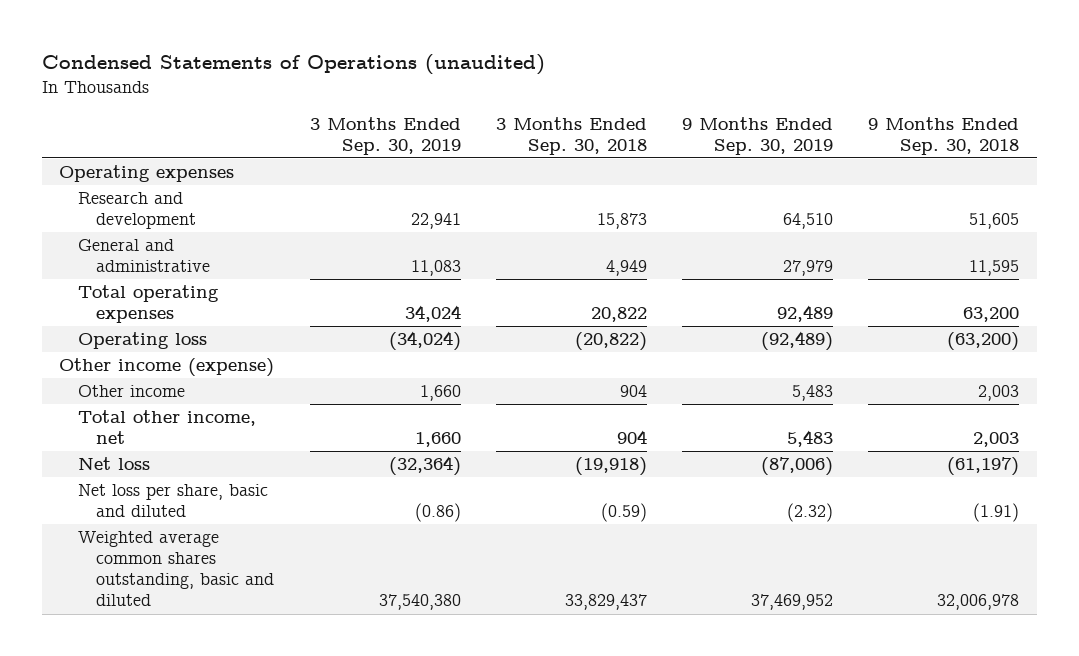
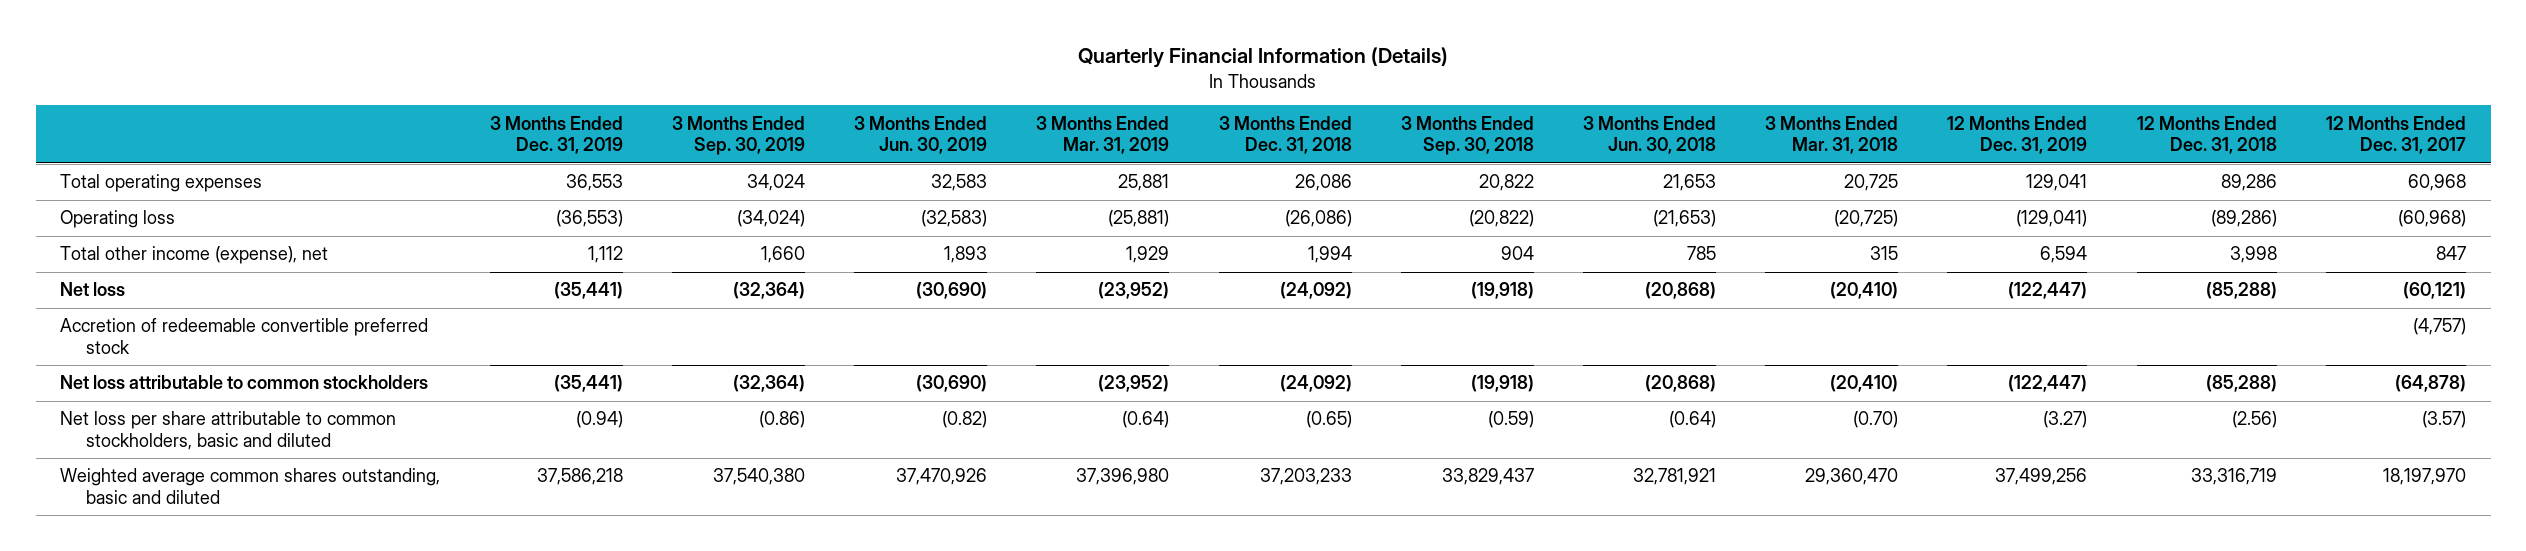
[41,54,545,76] Condensed Statements of Operations (unaudited) -> [1078,47,1449,69] Quarterly Financial Information (Details)
[682,116,834,155] 9 Months Ended Sep. 30, 2019 -> none
[868,116,1020,155] 9 Months Ended Sep. 30, 2018 -> none
none -> [489,115,623,155] 3 Months Ended Dec. 31, 2019
none -> [854,115,988,155] 3 Months Ended Jun. 30, 2019
none -> [1036,115,1170,155] 3 Months Ended Mar. 31, 2019
none -> [1218,115,1352,155] 3 Months Ended Dec. 31, 2018
none -> [1583,115,1717,155] 3 Months Ended Jun. 30, 2018
none -> [1765,115,1899,155] 3 Months Ended Mar. 31, 2018
none -> [1947,115,2088,155] 12 Months Ended Dec. 31, 2019
none -> [2136,115,2277,155] 12 Months Ended Dec. 31, 2018
none -> [2325,115,2466,155] 12 Months Ended Dec. 31, 2017
[59,165,235,183] Operating expenses -> none
[77,192,197,230] Research and development -> none
[77,239,211,273] General and administrative -> none
[59,358,275,378] Other income (expense) -> none
[77,385,185,398] Other income -> none
[77,410,256,445] Total other income, net -> [60,246,329,265] Total other income (expense), net
none -> [60,318,429,355] Accretion of redeemable convertible preferred stock
none -> [60,375,429,390] Net loss attributable to common stockholders
[77,484,268,518] Net loss per share, basic and diluted -> [60,411,397,451] Net loss per share attributable to common stockholders, basic and diluted

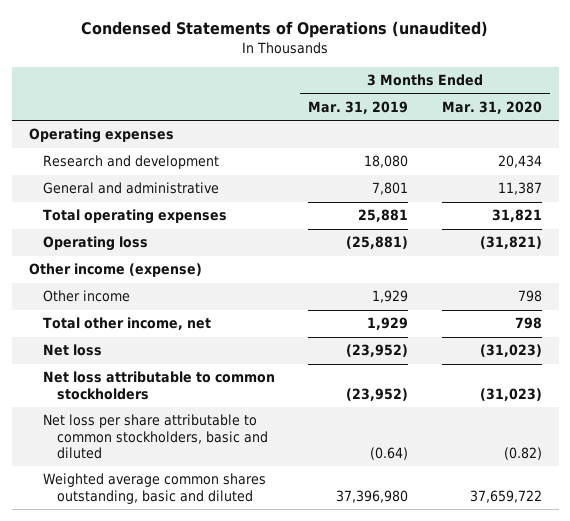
[1078,47,1449,69] Quarterly Financial Information (Details) -> [81,20,489,38] Condensed Statements of Operations (unaudited)
[489,115,623,155] 3 Months Ended Dec. 31, 2019 -> none
[671,115,805,156] 3 Months Ended Sep. 30, 2019 -> none
[854,115,988,155] 3 Months Ended Jun. 30, 2019 -> none
[1218,115,1352,155] 3 Months Ended Dec. 31, 2018 -> none
[1400,115,1534,156] 3 Months Ended Sep. 30, 2018 -> none
[1583,115,1717,155] 3 Months Ended Jun. 30, 2018 -> none
[1765,115,1899,155] 3 Months Ended Mar. 31, 2018 -> none
[1947,115,2088,155] 12 Months Ended Dec. 31, 2019 -> none
[2136,115,2277,155] 12 Months Ended Dec. 31, 2018 -> none
[2325,115,2466,155] 12 Months Ended Dec. 31, 2017 -> none
none -> [441,100,542,114] Mar. 31, 2020
none -> [28,128,174,144] Operating expenses
none -> [42,155,219,170] Research and development
none -> [42,182,219,195] General and administrative
none -> [28,263,202,278] Other income (expense)
none -> [42,290,130,303] Other income
[60,246,329,265] Total other income (expense), net -> [42,317,211,331] Total other income, net
[60,318,429,355] Accretion of redeemable convertible preferred stock -> none

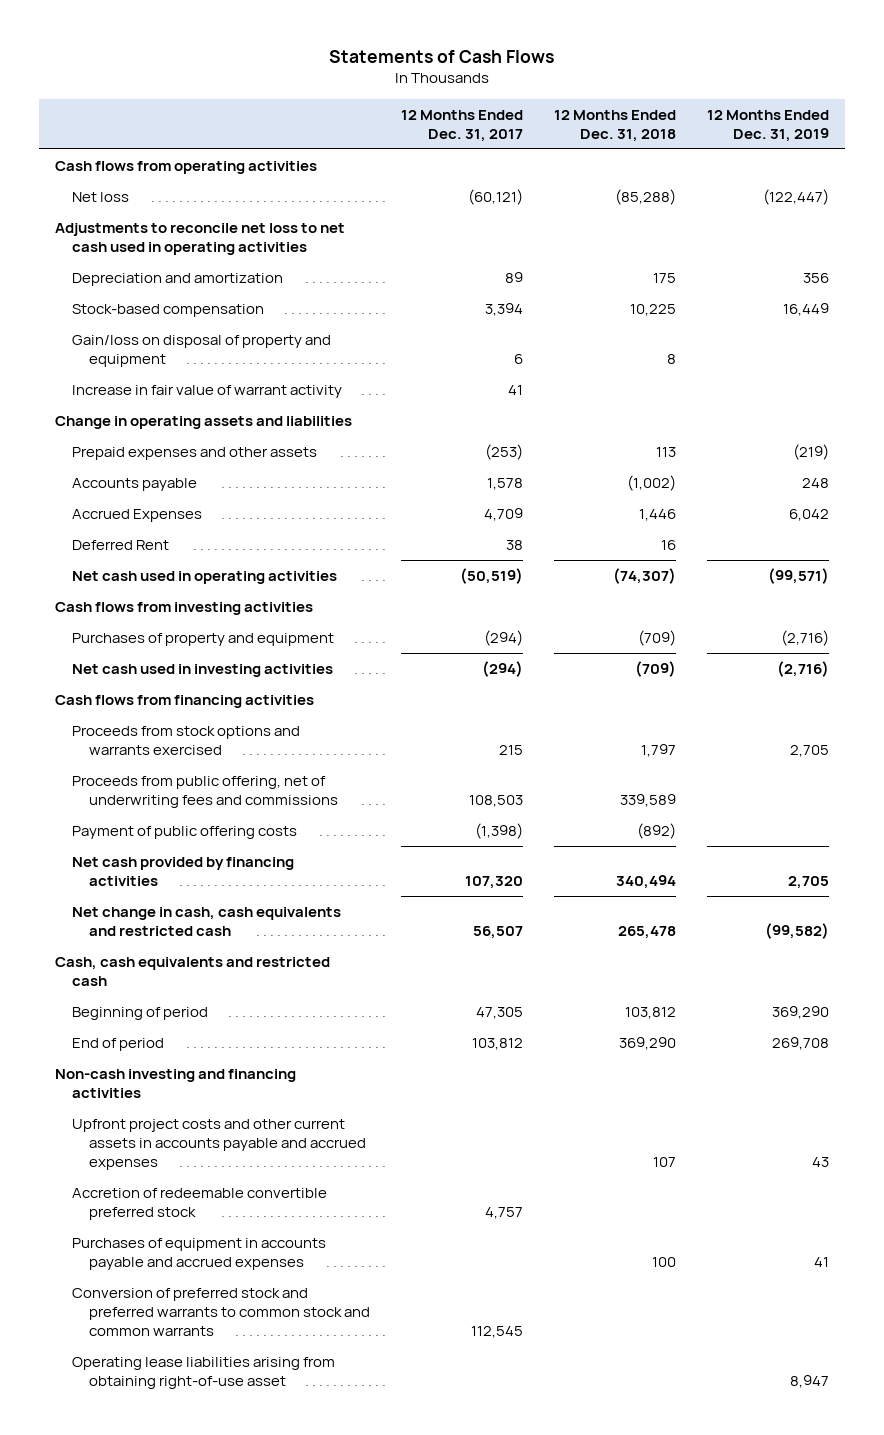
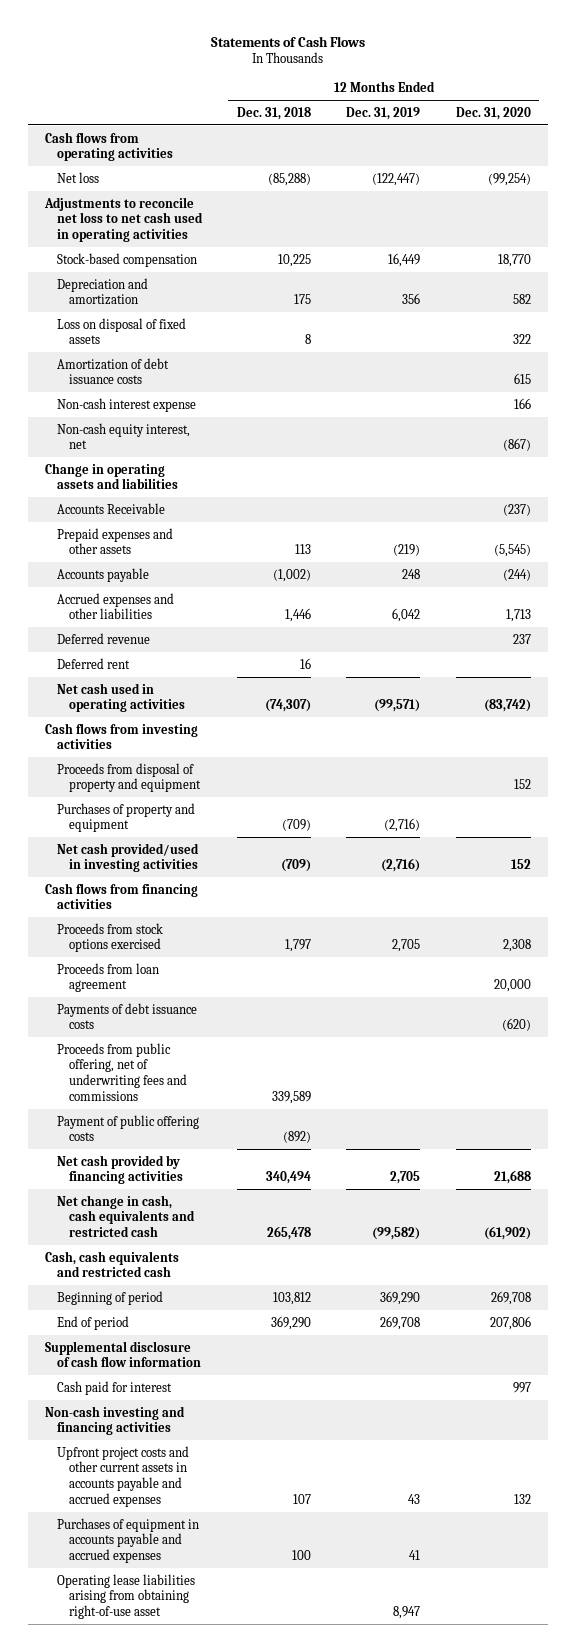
[401,109,524,142] 12 Months Ended Dec. 31, 2017 -> none
none -> [455,106,531,120] Dec. 31, 2020
[71,385,342,399] Increase in fair value of warrant activity -> none
[71,273,283,287] Depreciation and amortization -> [57,277,149,306] Depreciation and amortization
[71,335,331,368] Gain/loss on disposal of property and equipment -> [57,317,187,345] Loss on disposal of fixed assets
none -> [57,357,170,385] Amortization of debt issuance costs
none -> [57,397,197,412] Non-cash interest expense
none -> [57,422,191,450] Non-cash equity interest, net
none -> [57,502,166,514] Accounts Receivable
[71,509,202,523] Accrued Expenses -> [57,592,175,620] Accrued expenses and other liabilities
none -> [57,632,151,644] Deferred revenue
[71,540,169,551] Deferred Rent -> [57,657,131,669] Deferred rent
none -> [57,762,201,793] Proceeds from disposal of property and equipment
[71,664,333,678] Net cash used in investing activities -> [57,842,200,873] Net cash provided/used in investing activities
[71,726,300,756] Proceeds from stock options and warrants exercised -> [57,922,164,953] Proceeds from stock options exercised
none -> [57,962,160,993] Proceeds from loan agreement
none -> [57,1002,198,1030] Payments of debt issuance costs
none -> [45,1340,202,1368] Supplemental disclosure of cash flow information
none -> [57,1380,173,1395] Cash paid for interest
[71,1188,327,1221] Accretion of redeemable convertible preferred stock -> none
[71,1288,371,1337] Conversion of preferred stock and preferred warrants to common stock and common warrants -> none

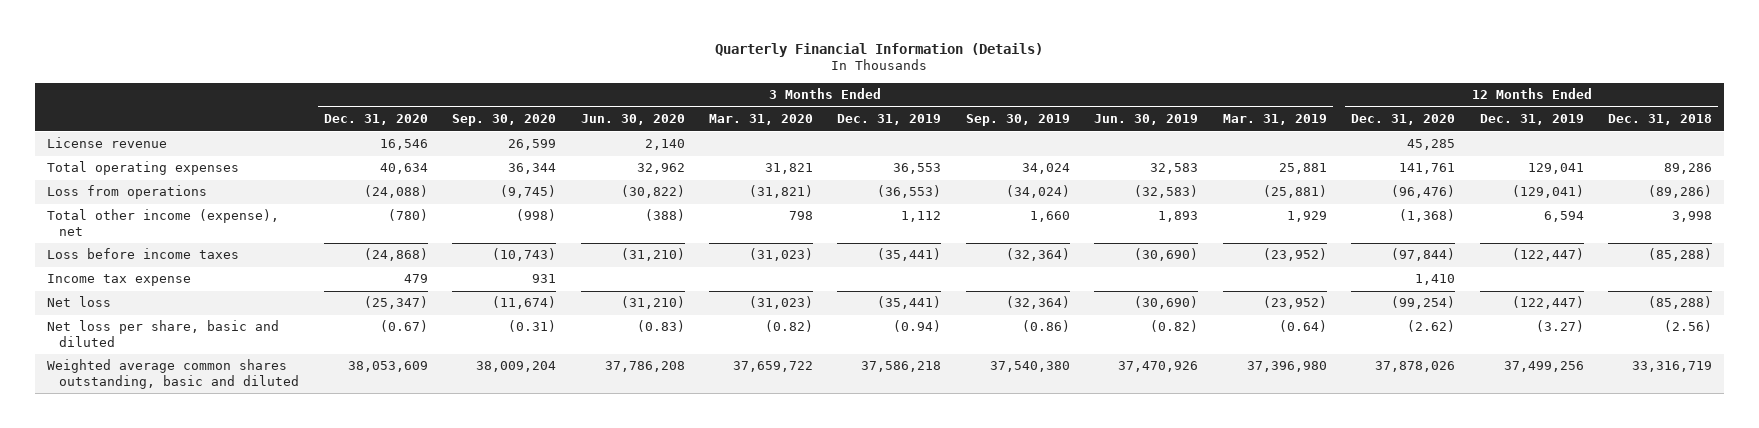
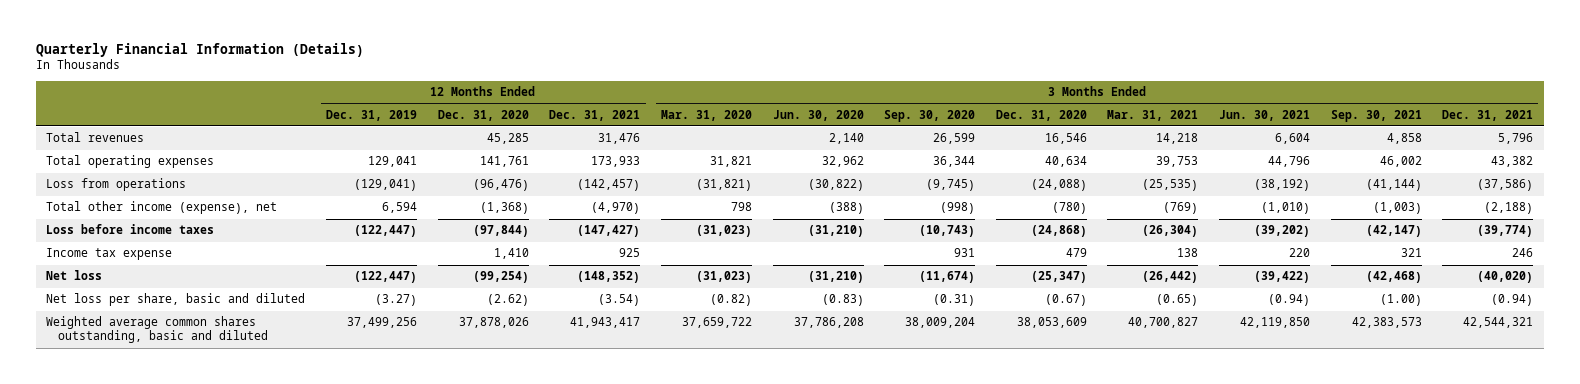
[837,114,942,126] Dec. 31, 2019 -> none
[965,114,1070,127] Sep. 30, 2019 -> none
[1094,114,1199,126] Jun. 30, 2019 -> none
[1222,114,1327,126] Mar. 31, 2019 -> none
[1607,114,1712,126] Dec. 31, 2018 -> none
none -> [549,109,641,121] Dec. 31, 2021
none -> [1107,109,1199,121] Mar. 31, 2021
none -> [1219,109,1311,121] Jun. 30, 2021
none -> [1330,109,1422,122] Sep. 30, 2021
none -> [1442,109,1534,121] Dec. 31, 2021
[46,137,167,149] License revenue -> [46,132,145,143] Total revenues

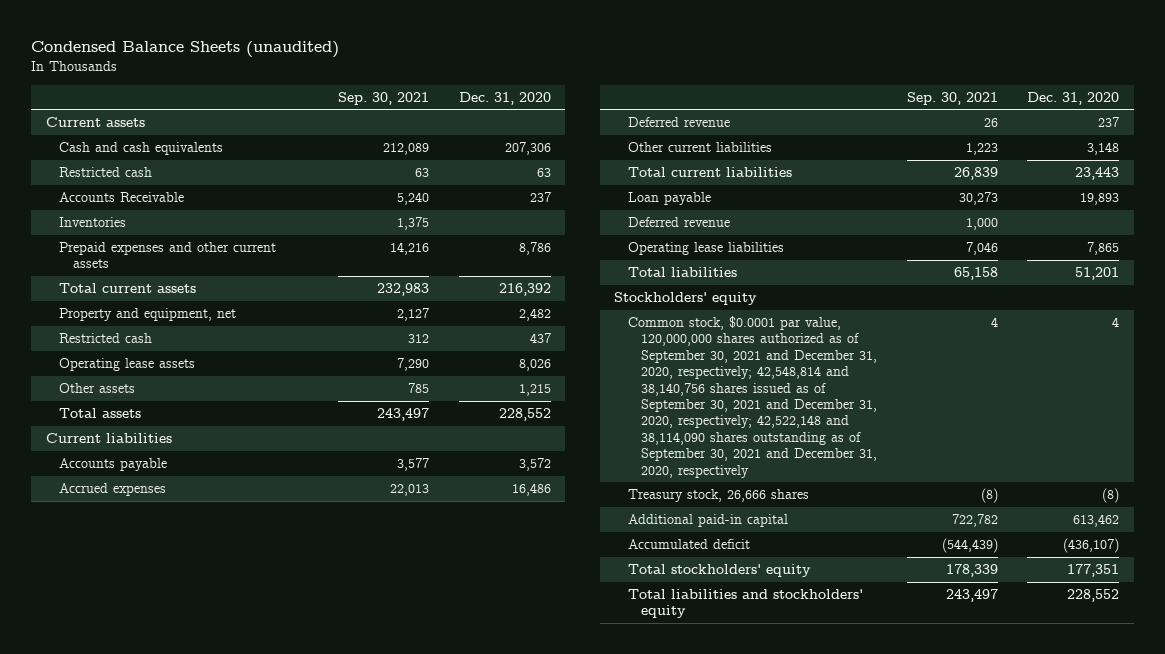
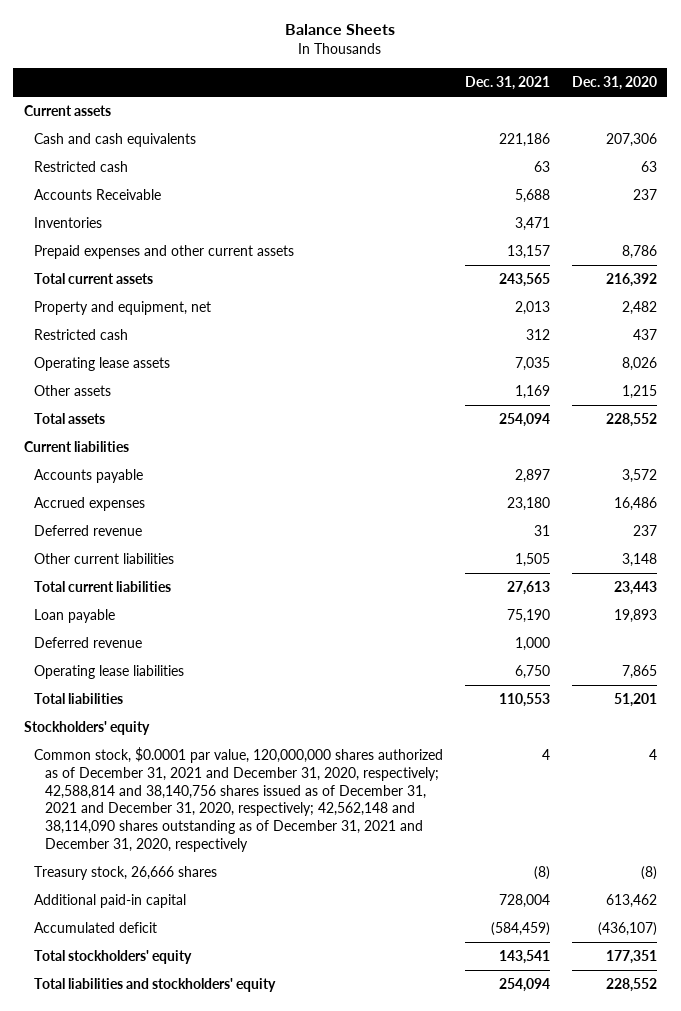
[31,41,340,59] Condensed Balance Sheets (unaudited) -> [285,24,396,36] Balance Sheets
[338,91,430,105] Sep. 30, 2021 -> none
none -> [464,75,550,90] Dec. 31, 2021
[627,316,878,478] Common stock, $0.0001 par value, 120,000,000 shares authorized as of September 30, 2021 and December 31, 2020, respectively; 42,548,814 and 38,140,756 shares issued as of September 30, 2021 and December 31, 2020, respectively; 42,522,148 and 38,114,090 shares outstanding as of September 30, 2021 and December 31, 2020, respectively -> [34,747,444,852] Common stock, $0.0001 par value, 120,000,000 shares authorized as of December 31, 2021 and December 31, 2020, respectively; 42,588,814 and 38,140,756 shares issued as of December 31, 2021 and December 31, 2020, respectively; 42,562,148 and 38,114,090 shares outstanding as of December 31, 2021 and December 31, 2020, respectively

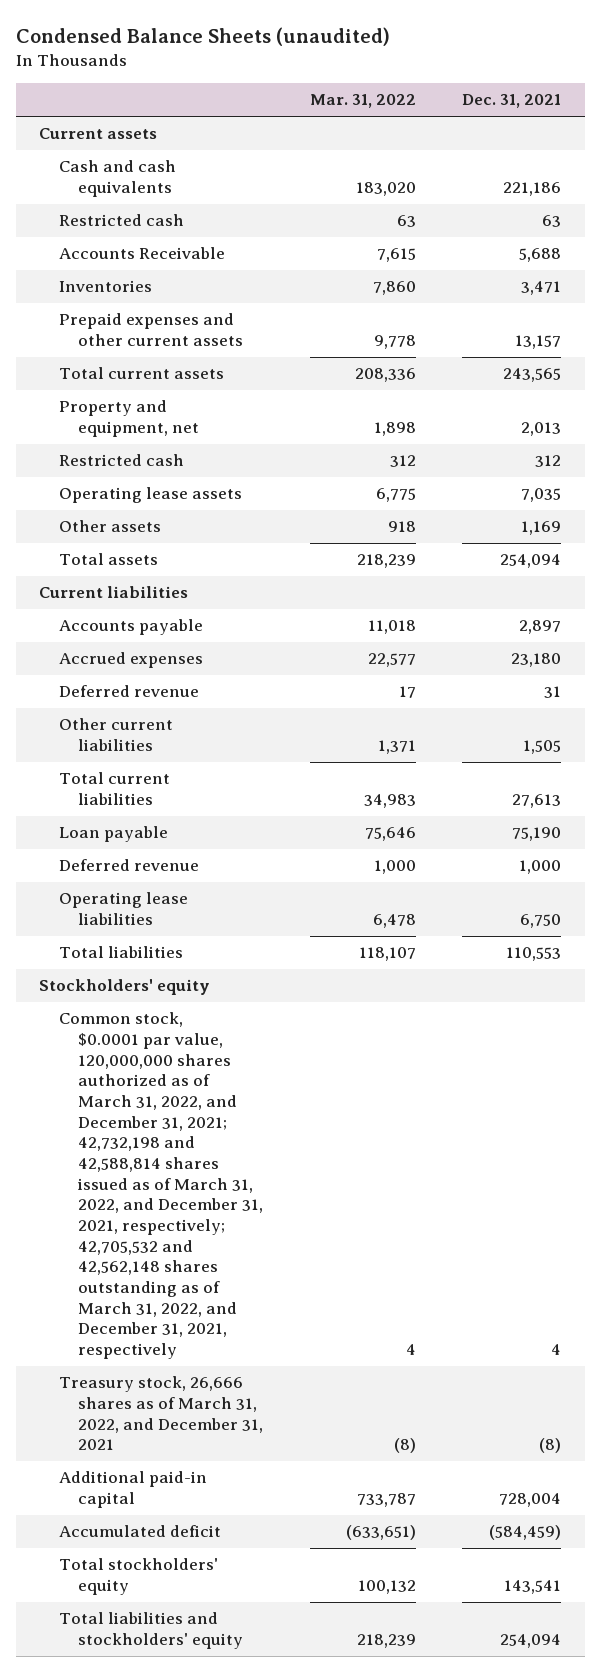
[285,24,396,36] Balance Sheets -> [15,26,390,46] Condensed Balance Sheets (unaudited)
[571,75,657,90] Dec. 31, 2020 -> none
none -> [309,94,416,109] Mar. 31, 2022
[34,747,444,852] Common stock, $0.0001 par value, 120,000,000 shares authorized as of December 31, 2021 and December 31, 2020, respectively; 42,588,814 and 38,140,756 shares issued as of December 31, 2021 and December 31, 2020, respectively; 42,562,148 and 38,114,090 shares outstanding as of December 31, 2021 and December 31, 2020, respectively -> [58,1012,263,1360] Common stock, $0.0001 par value, 120,000,000 shares authorized as of March 31, 2022, and December 31, 2021; 42,732,198 and 42,588,814 shares issued as of March 31, 2022, and December 31, 2021, respectively; 42,705,532 and 42,562,148 shares outstanding as of March 31, 2022, and December 31, 2021, respectively
[34,866,218,881] Treasury stock, 26,666 shares -> [58,1376,263,1451] Treasury stock, 26,666 shares as of March 31, 2022, and December 31, 2021

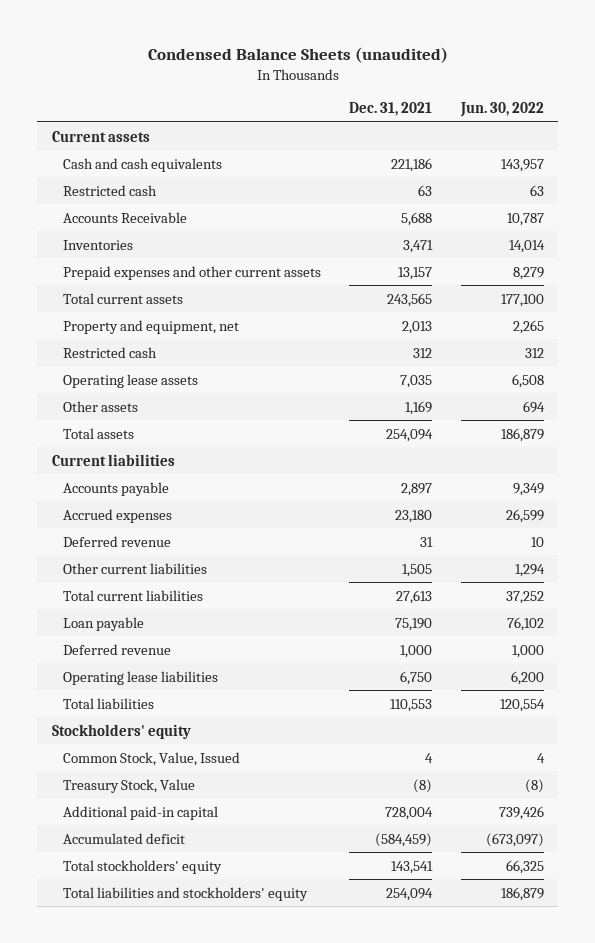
[309,94,416,109] Mar. 31, 2022 -> none
none -> [459,101,544,117] Jun. 30, 2022
[58,1012,263,1360] Common stock, $0.0001 par value, 120,000,000 shares authorized as of March 31, 2022, and December 31, 2021; 42,732,198 and 42,588,814 shares issued as of March 31, 2022, and December 31, 2021, respectively; 42,705,532 and 42,562,148 shares outstanding as of March 31, 2022, and December 31, 2021, respectively -> [62,751,240,766] Common Stock, Value, Issued
[58,1376,263,1451] Treasury stock, 26,666 shares as of March 31, 2022, and December 31, 2021 -> [62,778,195,793] Treasury Stock, Value

